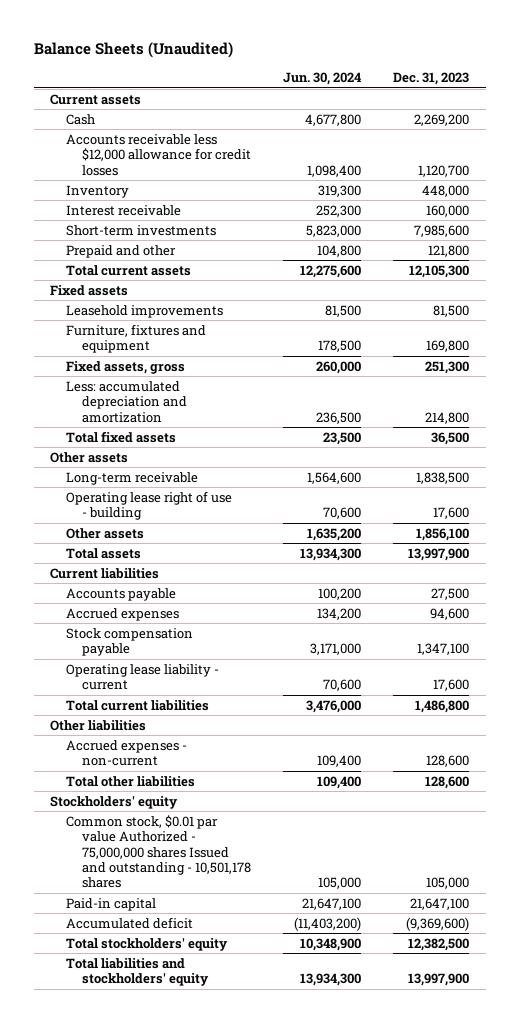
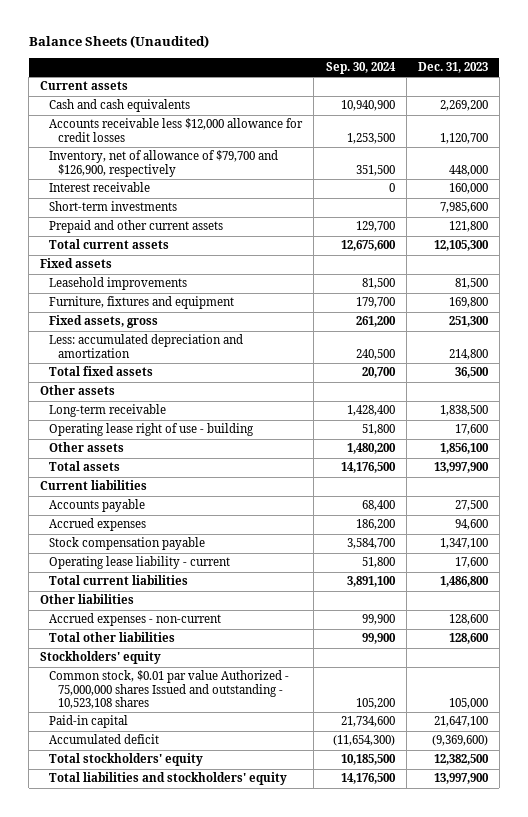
[283,72,362,86] Jun. 30, 2024 -> none
none -> [325,62,396,75] Sep. 30, 2024
[65,114,95,126] Cash -> [49,99,191,113] Cash and cash equivalents
[65,185,129,199] Inventory -> [49,150,279,177] Inventory, net of allowance of $79,700 and $126,900, respectively
[65,245,176,259] Prepaid and other -> [49,220,224,234] Prepaid and other current assets
[65,815,251,889] Common stock, $0.01 par value Authorized - 75,000,000 shares Issued and outstanding - 10,501,178 shares -> [49,670,290,709] Common stock, $0.01 par value Authorized - 75,000,000 shares Issued and outstanding - 10,523,108 shares

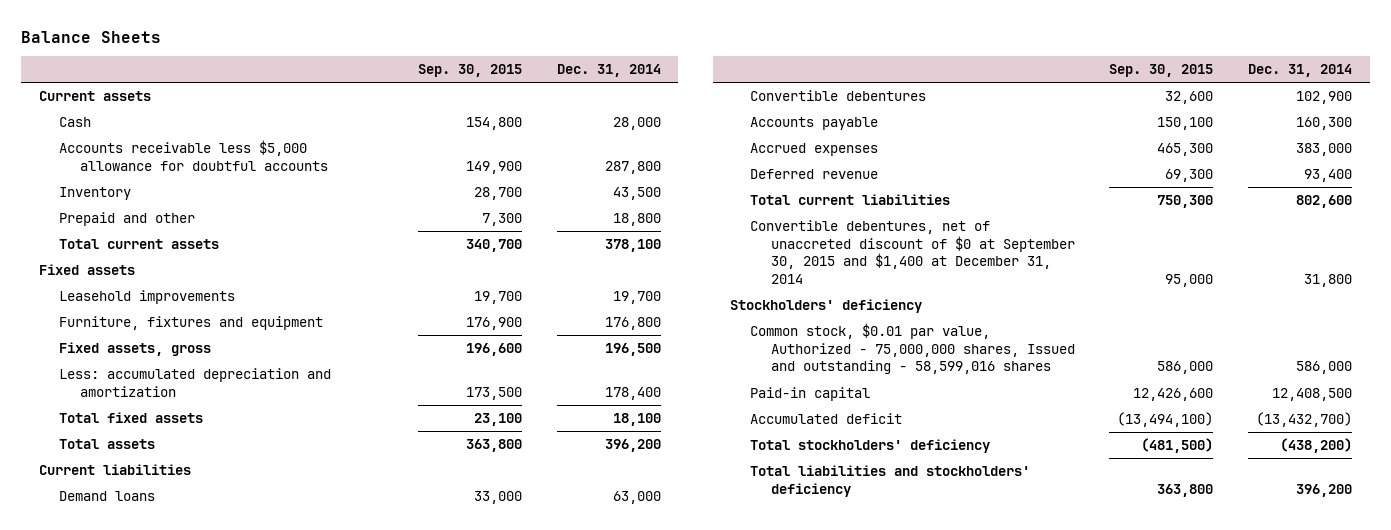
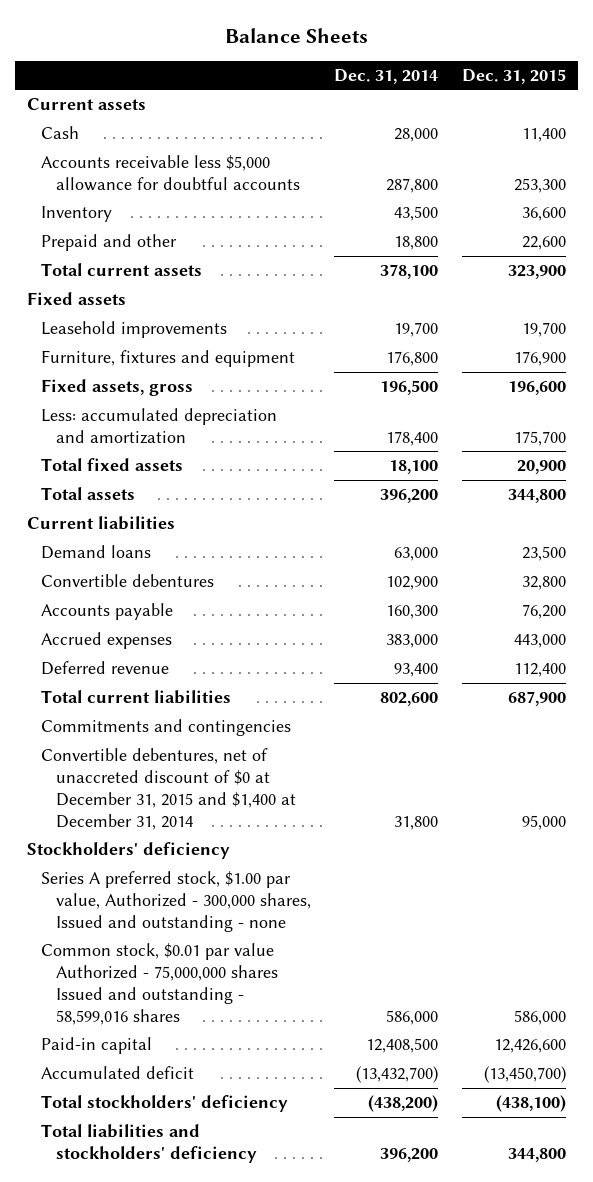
[418,64,523,78] Sep. 30, 2015 -> none
none -> [462,68,567,84] Dec. 31, 2015
none -> [41,719,292,737] Commitments and contingencies
[750,220,1075,285] Convertible debentures, net of unaccreted discount of $0 at September 30, 2015 and $1,400 at December 31, 2014 -> [41,748,296,830] Convertible debentures, net of unaccreted discount of $0 at December 31, 2015 and $1,400 at December 31, 2014
none -> [41,871,311,933] Series A preferred stock, $1.00 par value, Authorized - 300,000 shares, Issued and outstanding - none
[750,323,1075,375] Common stock, $0.01 par value, Authorized - 75,000,000 shares, Issued and outstanding - 58,599,016 shares -> [41,943,278,1025] Common stock, $0.01 par value Authorized - 75,000,000 shares Issued and outstanding - 58,599,016 shares

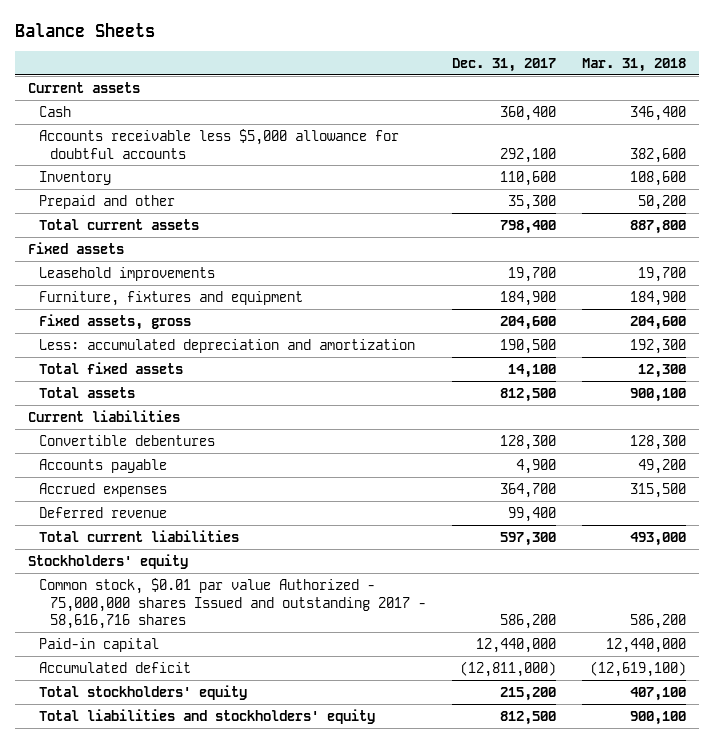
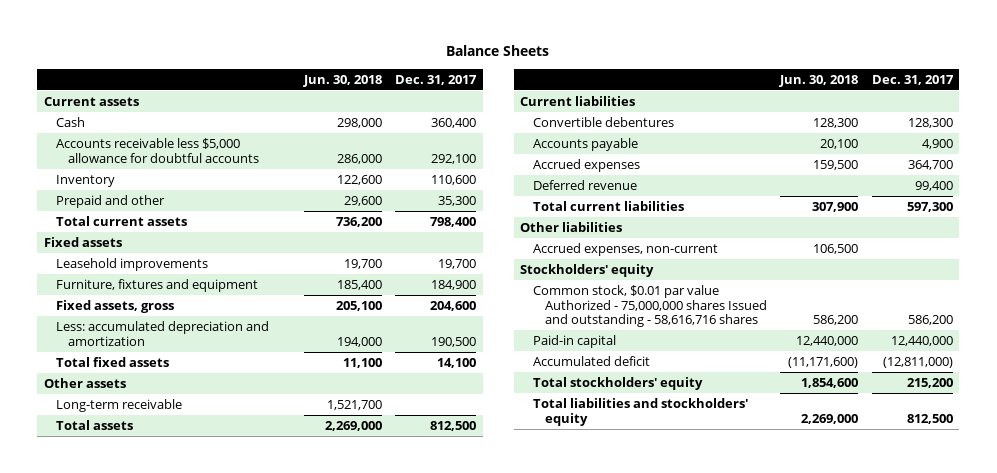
[582,57,687,72] Mar. 31, 2018 -> none
none -> [302,74,382,87] Jun. 30, 2018
none -> [43,377,126,388] Other assets
none -> [56,398,183,412] Long-term receivable
none -> [520,221,623,232] Other liabilities
none -> [532,242,718,256] Accrued expenses, non-current
[39,577,427,630] Common stock, $0.01 par value Authorized - 75,000,000 shares Issued and outstanding 2017 - 58,616,716 shares -> [532,284,767,328] Common stock, $0.01 par value Authorized - 75,000,000 shares Issued and outstanding - 58,616,716 shares

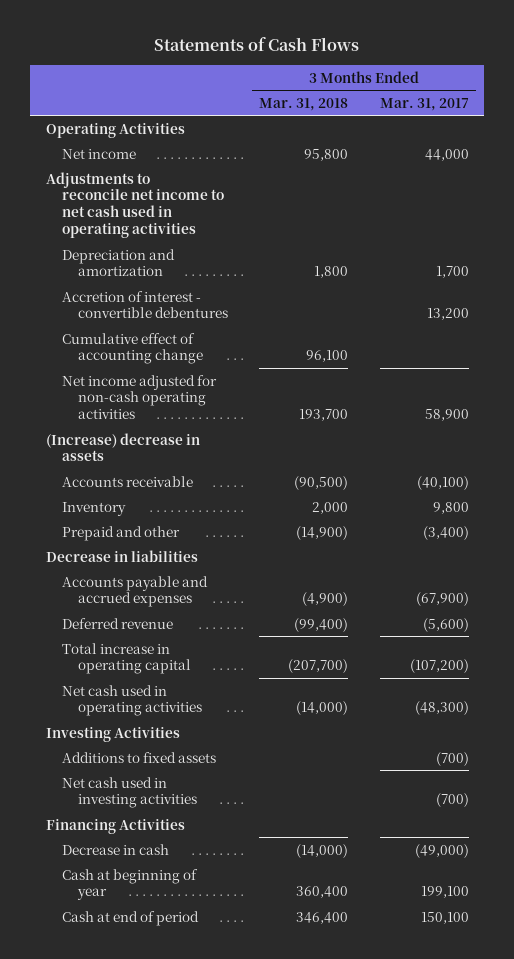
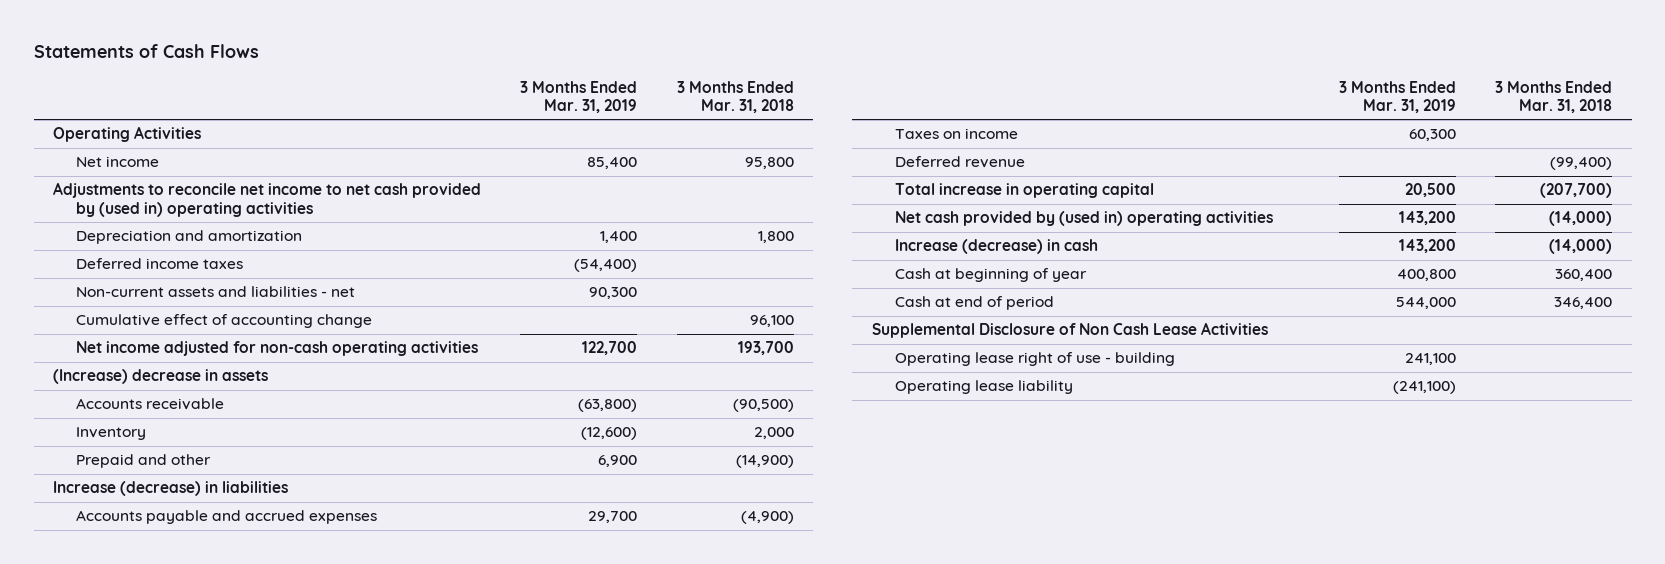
[379,97,469,111] Mar. 31, 2017 -> none
none -> [520,80,638,113] 3 Months Ended Mar. 31, 2019
[45,171,224,239] Adjustments to reconcile net income to net cash used in operating activities -> [53,182,482,217] Adjustments to reconcile net income to net cash provided by (used in) operating activities
[61,290,229,319] Accretion of interest - convertible debentures -> none
none -> [76,258,244,270] Deferred income taxes
none -> [76,286,356,298] Non-current assets and liabilities - net
[45,549,198,562] Decrease in liabilities -> [53,481,289,497] Increase (decrease) in liabilities
none -> [894,128,1018,140] Taxes on income
[45,726,180,742] Investing Activities -> none
[61,751,216,763] Additions to fixed assets -> none
[61,776,198,809] Net cash used in investing activities -> none
[45,818,185,834] Financing Activities -> none
[61,684,203,717] Net cash used in operating activities -> [894,211,1273,227] Net cash provided by (used in) operating activities
[61,843,169,855] Decrease in cash -> [894,239,1098,255] Increase (decrease) in cash
none -> [871,322,1268,339] Supplemental Disclosure of Non Cash Lease Activities
none -> [894,352,1175,367] Operating lease right of use - building
none -> [894,380,1073,395] Operating lease liability

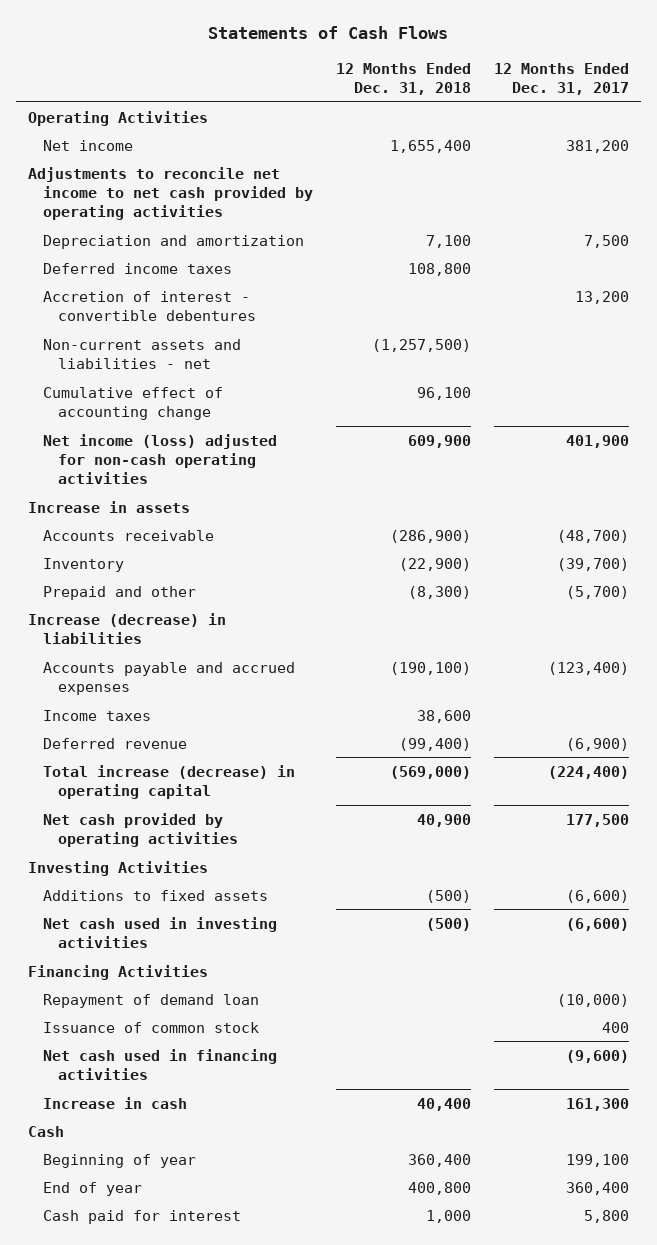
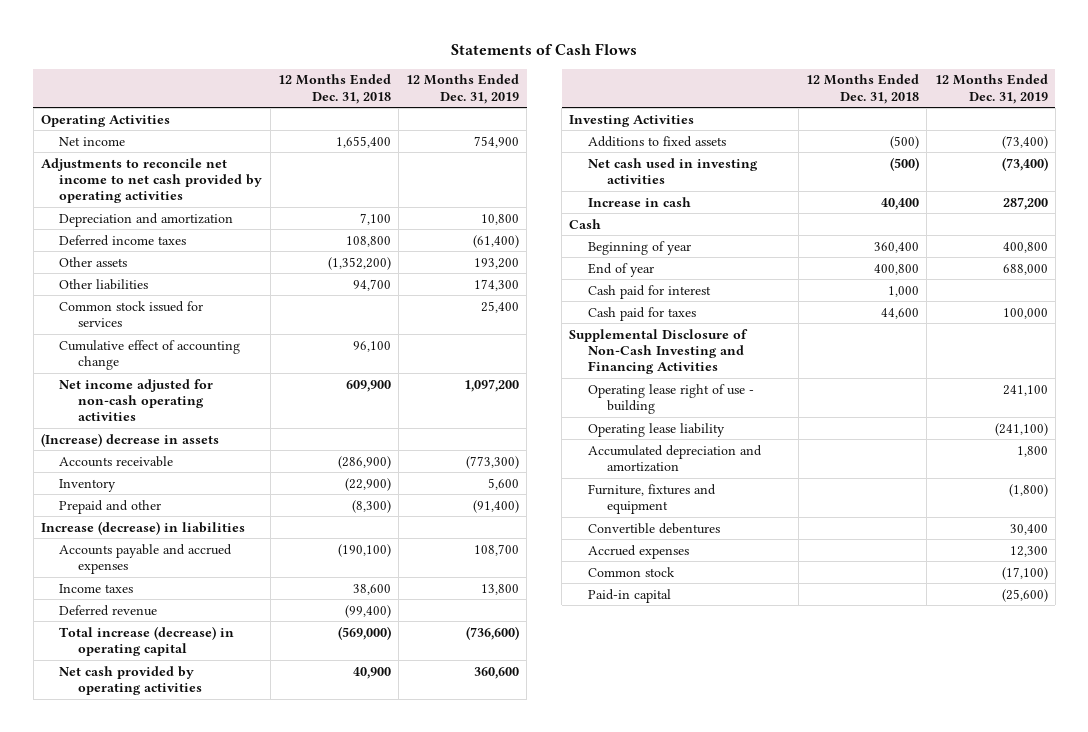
[494,62,630,95] 12 Months Ended Dec. 31, 2017 -> none
none -> [406,74,520,104] 12 Months Ended Dec. 31, 2019
[42,290,256,321] Accretion of interest - convertible debentures -> none
[42,338,241,369] Non-current assets and liabilities - net -> none
none -> [59,256,128,267] Other assets
none -> [59,278,149,290] Other liabilities
none -> [59,300,204,327] Common stock issued for services
[42,433,277,484] Net income (loss) adjusted for non-cash operating activities -> [59,378,214,421] Net income adjusted for non-cash operating activities
[27,500,190,513] Increase in assets -> [40,432,219,447] (Increase) decrease in assets
[27,964,208,980] Financing Activities -> none
[42,993,259,1008] Repayment of demand loan -> none
[42,1021,259,1033] Issuance of common stock -> none
[42,1048,277,1080] Net cash used in financing activities -> none
none -> [588,306,697,321] Cash paid for taxes
none -> [569,328,749,374] Supplemental Disclosure of Non-Cash Investing and Financing Activities
none -> [588,383,755,414] Operating lease right of use - building
none -> [588,422,726,437] Operating lease liability
none -> [588,444,763,472] Accumulated depreciation and amortization
none -> [588,483,717,514] Furniture, fixtures and equipment
none -> [588,522,721,534] Convertible debentures
none -> [588,544,690,559] Accrued expenses
none -> [588,566,676,577] Common stock
none -> [588,588,672,603] Paid-in capital

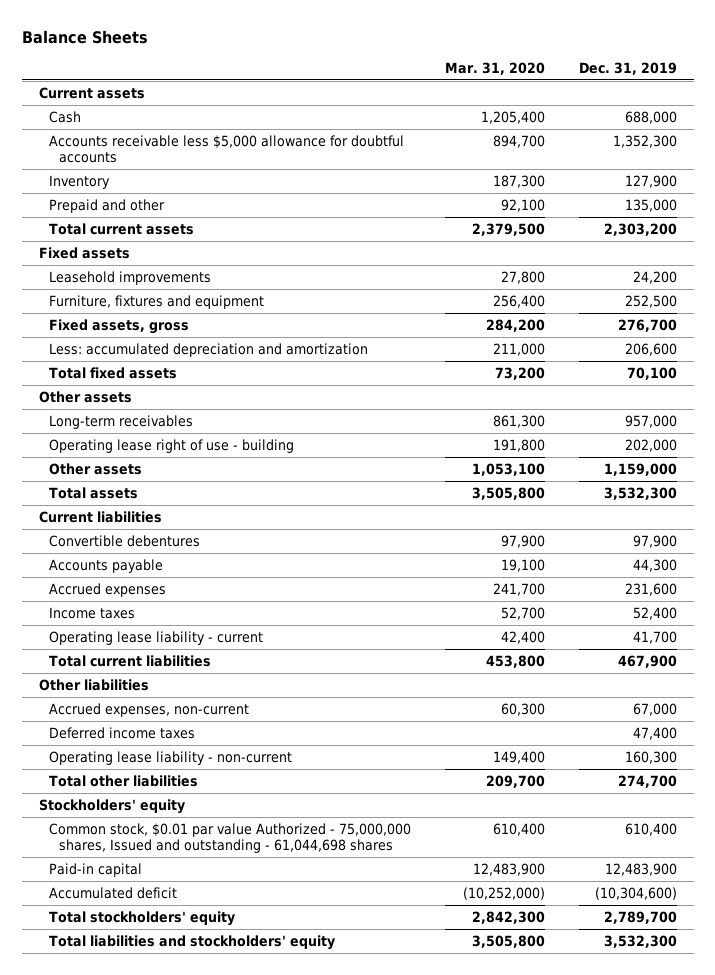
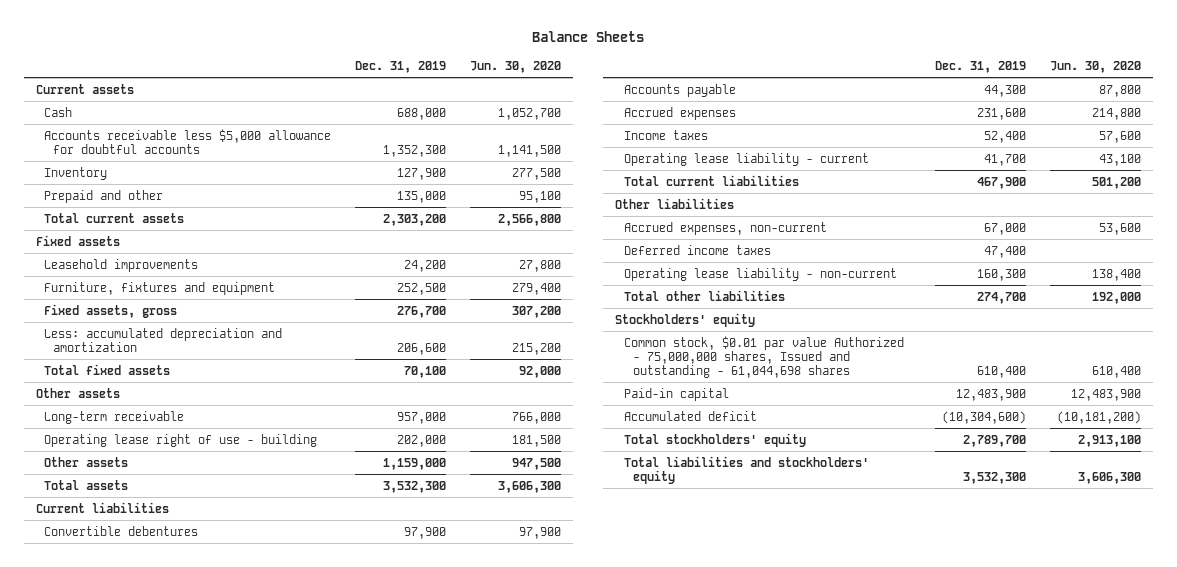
[444,61,545,75] Mar. 31, 2020 -> none
none -> [470,61,562,74] Jun. 30, 2020
[49,414,194,429] Long-term receivables -> [44,410,185,424] Long-term receivable

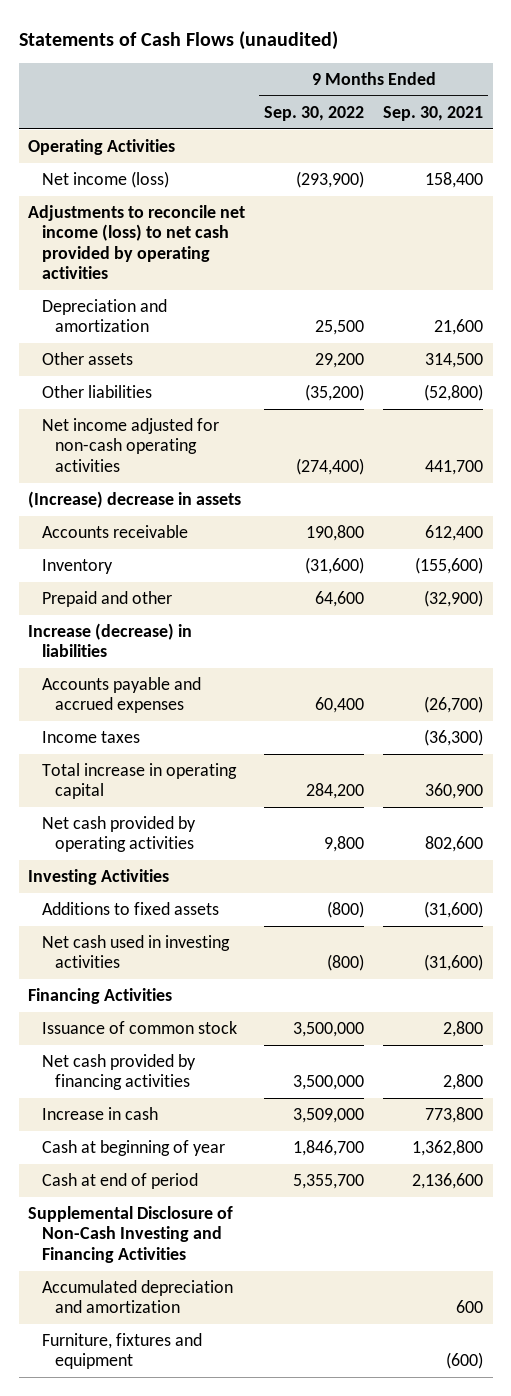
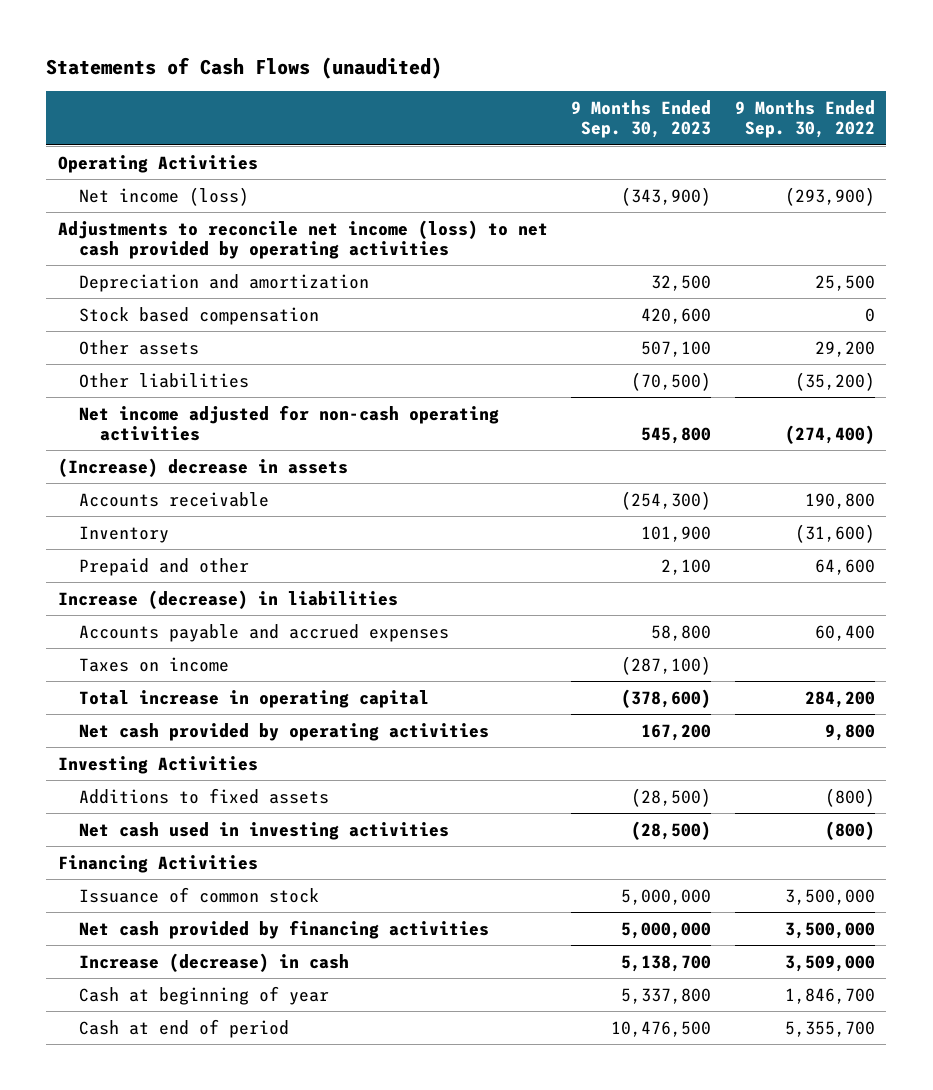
[383,105,484,121] Sep. 30, 2021 -> none
none -> [571,99,712,139] 9 Months Ended Sep. 30, 2023
none -> [78,306,319,325] Stock based compensation
[41,731,140,744] Income taxes -> [78,656,229,672] Taxes on income
[41,1107,158,1121] Increase in cash -> [78,952,349,972] Increase (decrease) in cash
[28,1206,234,1263] Supplemental Disclosure of Non-Cash Investing and Financing Activities -> none
[41,1280,233,1314] Accumulated depreciation and amortization -> none
[41,1333,202,1370] Furniture, fixtures and equipment -> none

